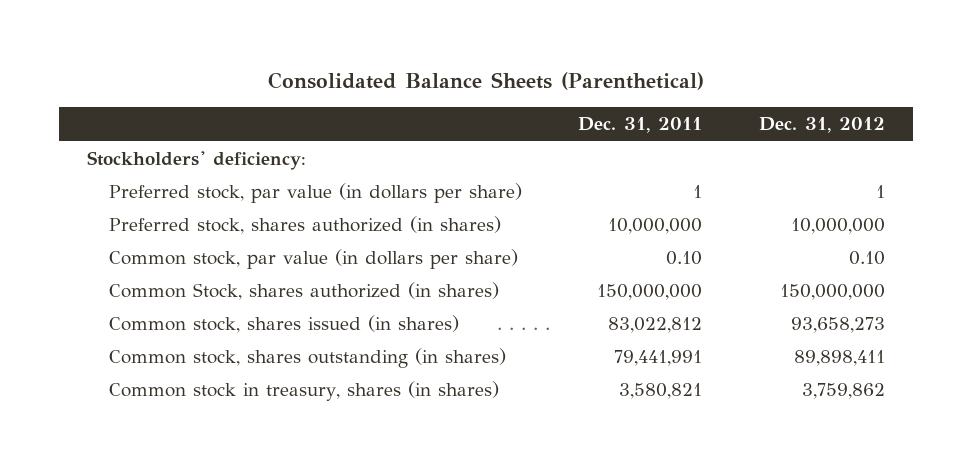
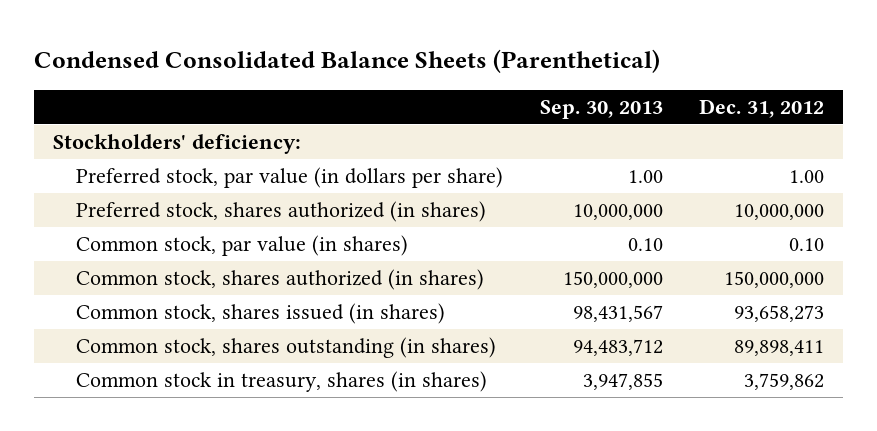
[267,72,704,91] Consolidated Balance Sheets (Parenthetical) -> [34,48,661,73] Condensed Consolidated Balance Sheets (Parenthetical)
[578,117,703,134] Dec. 31, 2011 -> none
none -> [539,99,663,119] Sep. 30, 2013
[875,185,885,199] 1 -> [789,170,825,184] 1.00
[109,249,519,270] Common stock, par value (in dollars per share) -> [76,235,409,257] Common stock, par value (in shares)
[109,282,500,301] Common Stock, shares authorized (in shares) -> [76,269,485,291] Common stock, shares authorized (in shares)

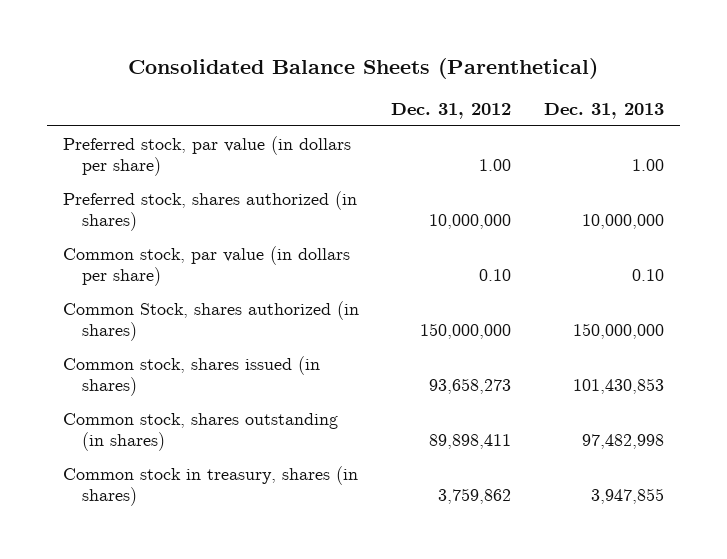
[34,48,661,73] Condensed Consolidated Balance Sheets (Parenthetical) -> [128,58,599,80] Consolidated Balance Sheets (Parenthetical)
[539,99,663,119] Sep. 30, 2013 -> none
none -> [543,103,664,120] Dec. 31, 2013
[52,134,301,155] Stockholders' deficiency: -> none
[76,235,409,257] Common stock, par value (in shares) -> [63,246,351,287] Common stock, par value (in dollars per share)
[76,269,485,291] Common stock, shares authorized (in shares) -> [63,301,360,342] Common Stock, shares authorized (in shares)

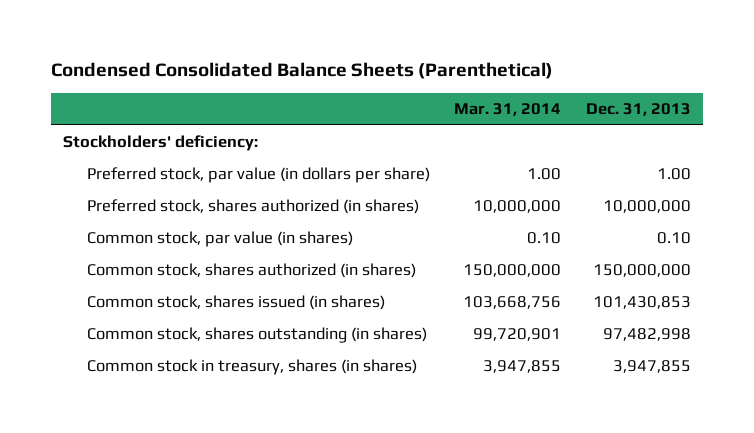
[128,58,599,80] Consolidated Balance Sheets (Parenthetical) -> [50,62,553,80] Condensed Consolidated Balance Sheets (Parenthetical)
[391,103,512,120] Dec. 31, 2012 -> none
none -> [454,103,562,117] Mar. 31, 2014
none -> [63,135,259,152] Stockholders' deficiency:
[63,246,351,287] Common stock, par value (in dollars per share) -> [86,231,353,248] Common stock, par value (in shares)
[63,301,360,342] Common Stock, shares authorized (in shares) -> [86,263,416,279] Common stock, shares authorized (in shares)

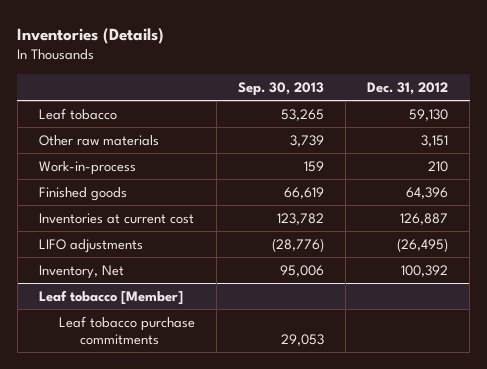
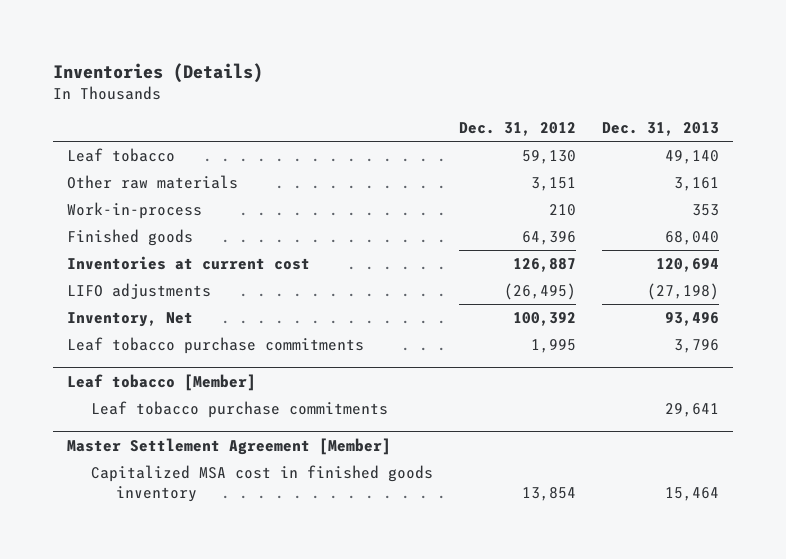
[238,81,325,96] Sep. 30, 2013 -> none
none -> [602,122,720,137] Dec. 31, 2013
none -> [66,336,364,354] Leaf tobacco purchase commitments
none -> [66,437,391,455] Master Settlement Agreement [Member]
none -> [91,464,434,502] Capitalized MSA cost in finished goods inventory

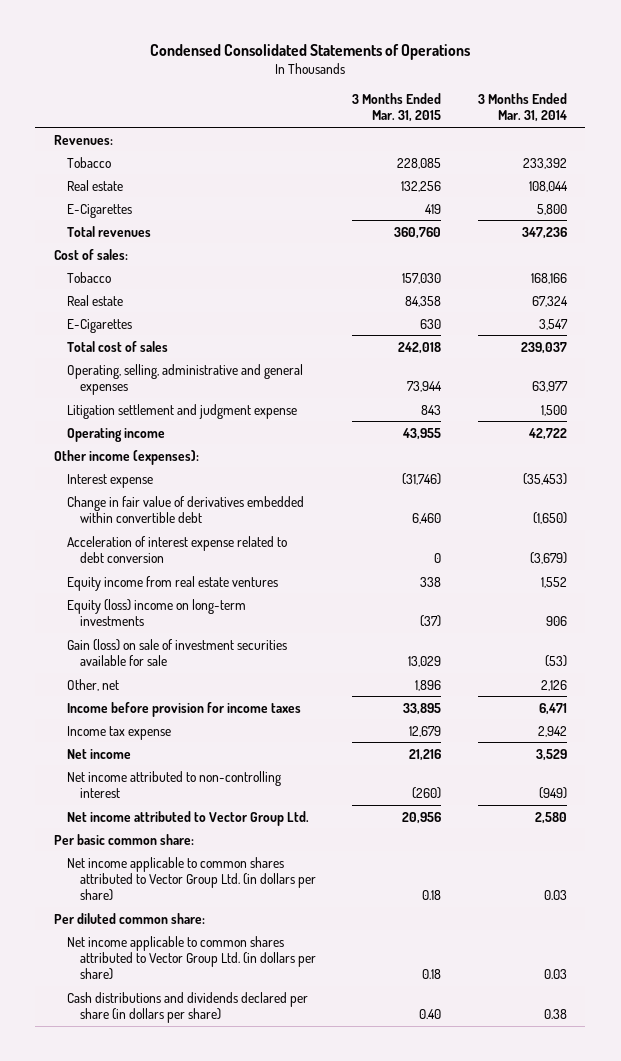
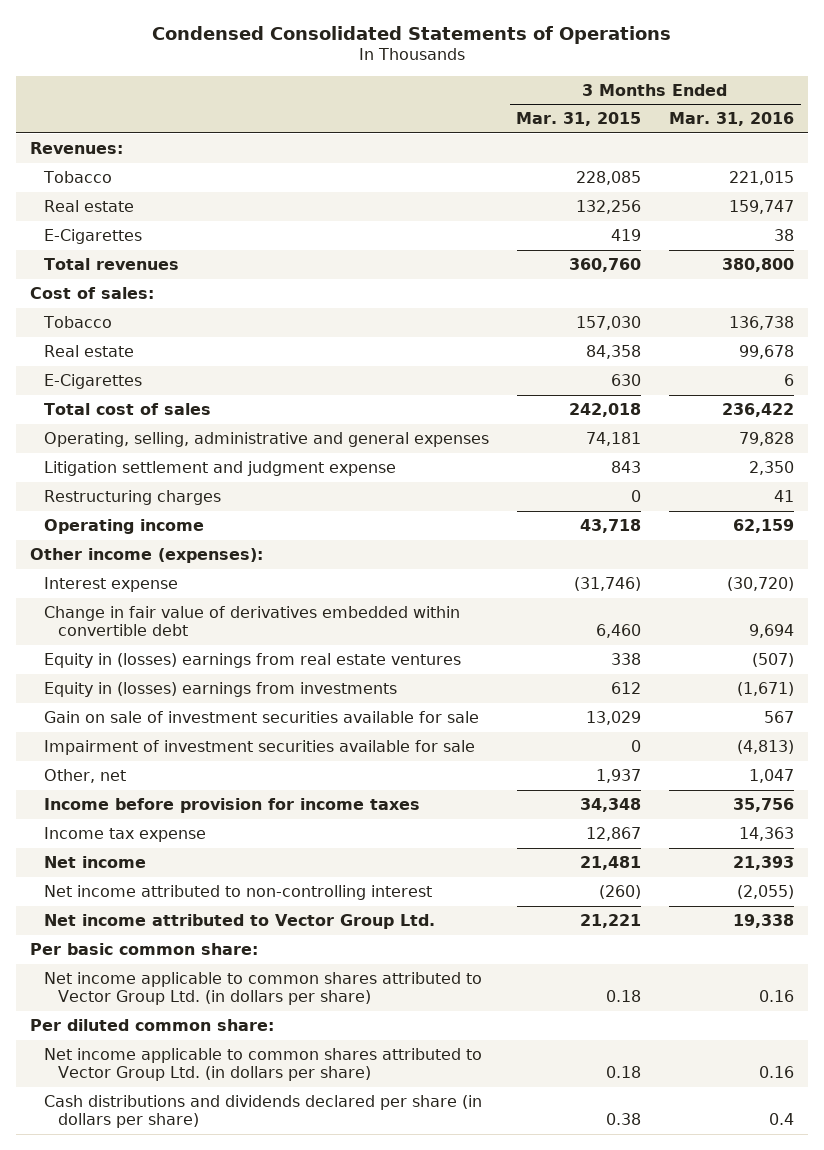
[477,92,567,123] 3 Months Ended Mar. 31, 2014 -> none
none -> [669,112,795,127] Mar. 31, 2016
[407,380,443,392] 73,944 -> [586,431,642,446] 74,181
none -> [43,489,221,505] Restructuring charges
[402,427,442,440] 43,955 -> [580,518,642,533] 43,718
[66,535,287,563] Acceleration of interest expense related to debt conversion -> none
[66,575,278,591] Equity income from real estate ventures -> [43,652,461,668] Equity in (losses) earnings from real estate ventures
[66,598,246,626] Equity (loss) income on long-term investments -> [43,681,397,697] Equity in (losses) earnings from investments
[420,614,442,627] (37) -> [611,681,642,694] 612
[66,638,287,666] Gain (loss) on sale of investment securities available for sale -> [43,710,479,723] Gain on sale of investment securities available for sale
none -> [43,739,475,755] Impairment of investment securities available for sale
[415,679,442,691] 1,896 -> [596,768,642,783] 1,937
[403,702,442,715] 33,895 -> [580,797,642,812] 34,348
[409,725,442,737] 12,679 -> [586,826,642,841] 12,867
[409,748,442,761] 21,216 -> [580,855,642,870] 21,481
[402,811,442,824] 20,956 -> [580,913,642,928] 21,221
[419,1008,442,1019] 0.40 -> [606,1112,642,1125] 0.38

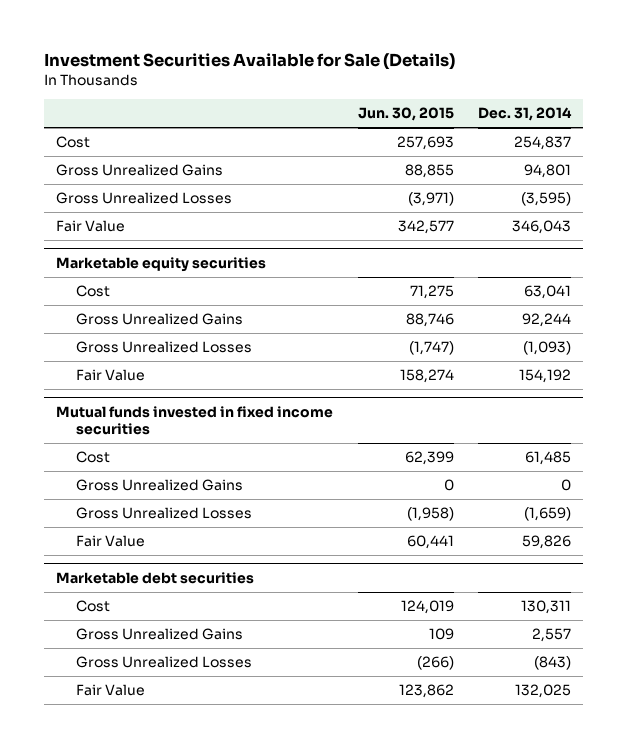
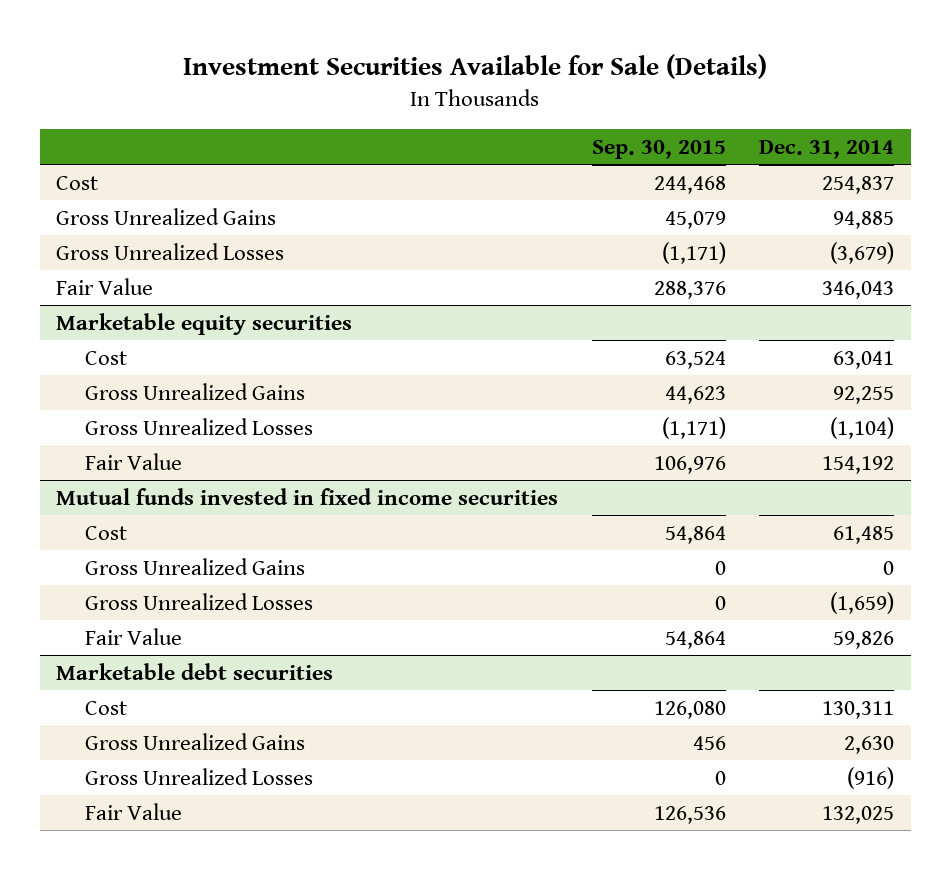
[357,107,454,122] Jun. 30, 2015 -> none
none -> [591,139,726,159] Sep. 30, 2015
[524,164,572,179] 94,801 -> [833,210,895,229] 94,885
[521,192,572,207] (3,595) -> [830,241,895,264] (3,679)
[522,313,572,328] 92,244 -> [833,385,895,404] 92,255
[523,341,572,356] (1,093) -> [830,416,895,439] (1,104)
[532,628,572,643] 2,557 -> [844,735,895,754] 2,630
[534,656,572,671] (843) -> [847,766,895,789] (916)

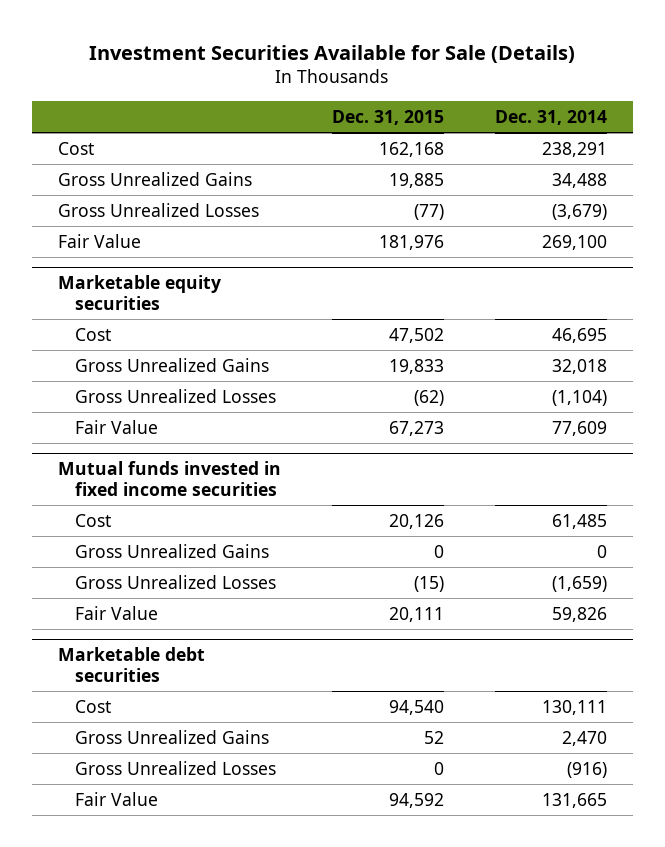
[591,139,726,159] Sep. 30, 2015 -> none
none -> [331,109,444,125] Dec. 31, 2015
[822,175,895,194] 254,837 -> [542,141,608,157] 238,291
[833,210,895,229] 94,885 -> [552,172,608,188] 34,488
[822,280,895,299] 346,043 -> [542,234,608,250] 269,100
[833,350,895,369] 63,041 -> [552,327,608,343] 46,695
[833,385,895,404] 92,255 -> [552,358,608,374] 32,018
[822,455,895,474] 154,192 -> [552,420,608,436] 77,609
[822,700,895,719] 130,311 -> [542,699,608,715] 130,111
[844,735,895,754] 2,630 -> [562,730,608,746] 2,470
[822,805,895,824] 132,025 -> [542,792,608,808] 131,665

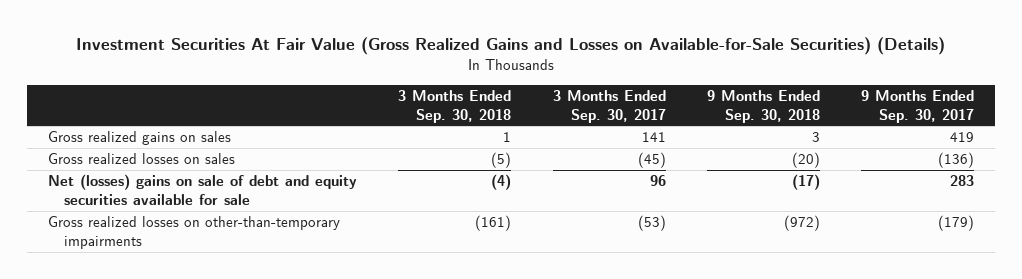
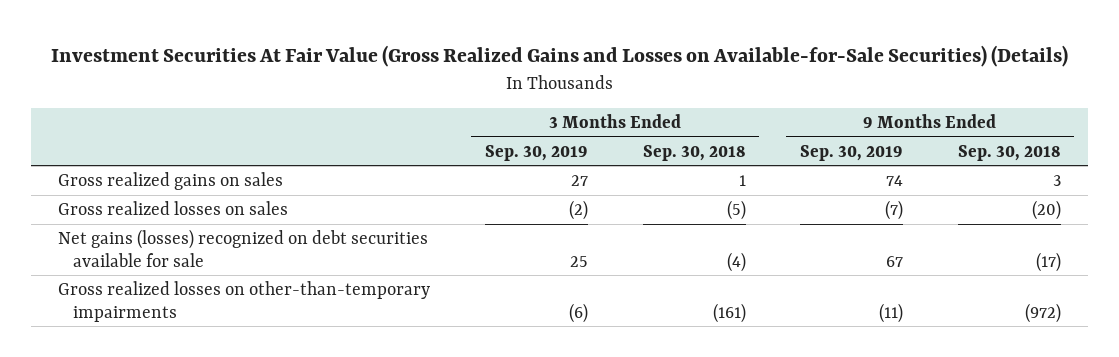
[552,89,666,123] 3 Months Ended Sep. 30, 2017 -> none
[861,89,975,123] 9 Months Ended Sep. 30, 2017 -> none
none -> [484,144,588,161] Sep. 30, 2019
none -> [800,144,904,161] Sep. 30, 2019
[48,174,358,205] Net (losses) gains on sale of debt and equity securities available for sale -> [58,228,429,267] Net gains (losses) recognized on debt securities available for sale

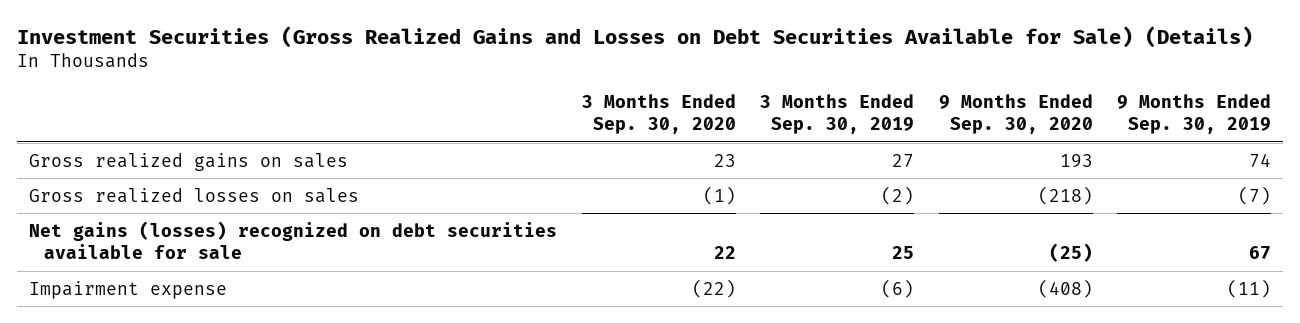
[50,44,1068,67] Investment Securities At Fair Value (Gross Realized Gains and Losses on Available-for-Sale Securities) (Details) -> [16,25,1253,48] Investment Securities (Gross Realized Gains and Losses on Debt Securities Available for Sale) (Details)
[642,144,746,161] Sep. 30, 2018 -> none
[957,144,1061,161] Sep. 30, 2018 -> none
none -> [581,93,736,135] 3 Months Ended Sep. 30, 2020
none -> [938,93,1093,135] 9 Months Ended Sep. 30, 2020
[58,280,431,322] Gross realized losses on other-than-temporary impairments -> [28,280,227,299] Impairment expense

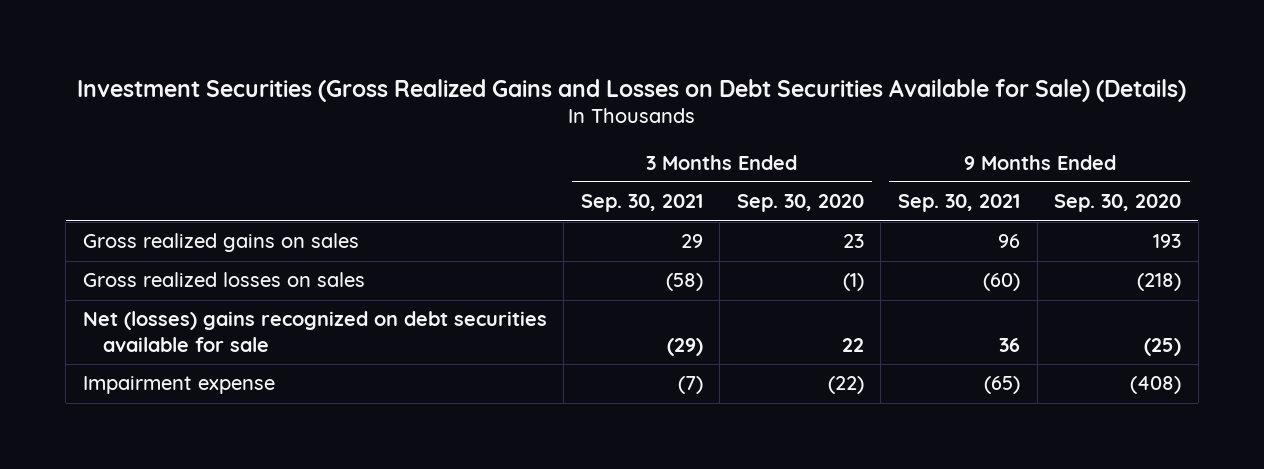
[760,93,915,135] 3 Months Ended Sep. 30, 2019 -> none
[1117,93,1272,135] 9 Months Ended Sep. 30, 2019 -> none
none -> [580,194,703,213] Sep. 30, 2021
none -> [897,194,1020,213] Sep. 30, 2021
[28,220,557,259] Net gains (losses) recognized on debt securities available for sale -> [82,311,547,352] Net (losses) gains recognized on debt securities available for sale

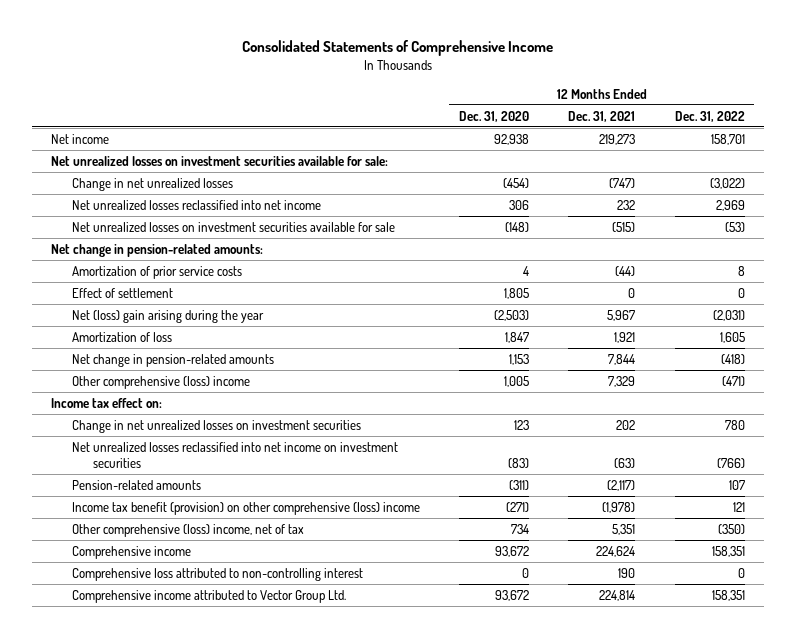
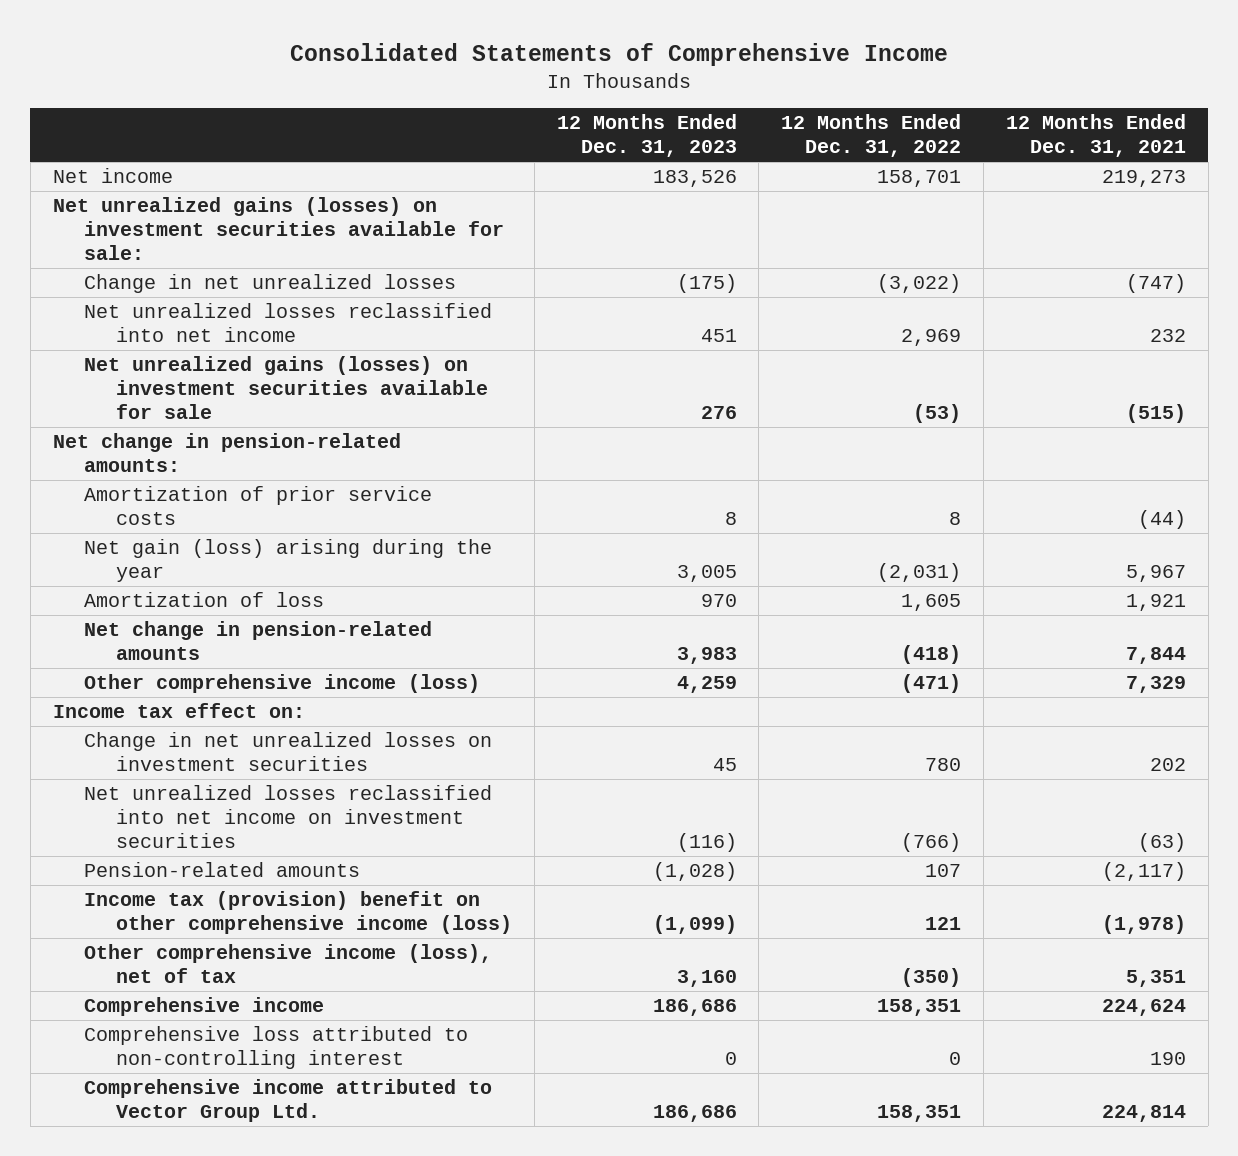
[459,110,530,122] Dec. 31, 2020 -> none
none -> [556,114,737,158] 12 Months Ended Dec. 31, 2023
[51,155,389,166] Net unrealized losses on investment securities available for sale: -> [52,197,505,261] Net unrealized gains (losses) on investment securities available for sale:
[71,221,395,232] Net unrealized losses on investment securities available for sale -> [84,356,489,420] Net unrealized gains (losses) on investment securities available for sale
[71,287,173,298] Effect of settlement -> none
[71,309,264,323] Net (loss) gain arising during the year -> [84,539,493,583] Net gain (loss) arising during the year
[71,375,250,389] Other comprehensive (loss) income -> [84,674,481,694] Other comprehensive income (loss)
[71,501,420,515] Income tax benefit (provision) on other comprehensive (loss) income -> [84,891,513,935] Income tax (provision) benefit on other comprehensive income (loss)
[71,523,304,537] Other comprehensive (loss) income, net of tax -> [84,944,493,984] Other comprehensive income (loss), net of tax

